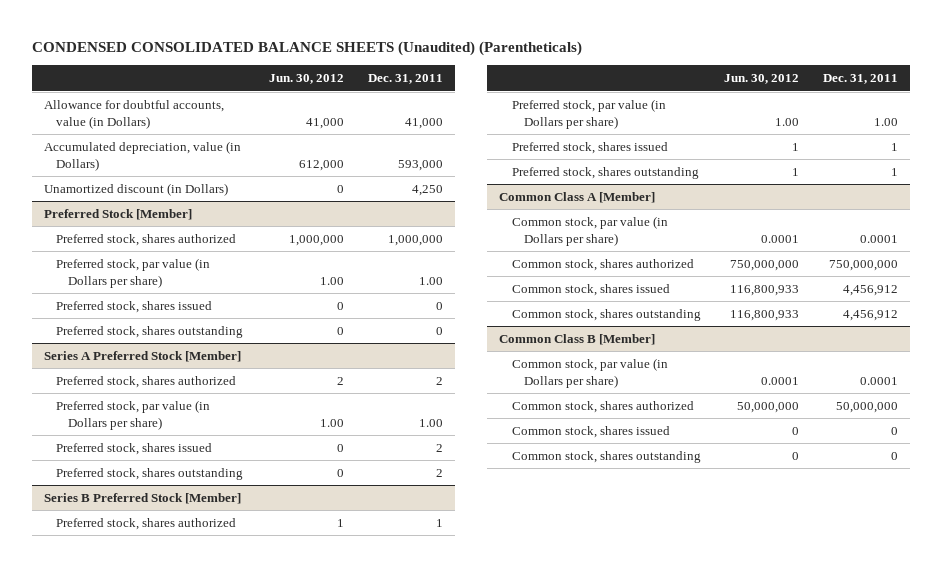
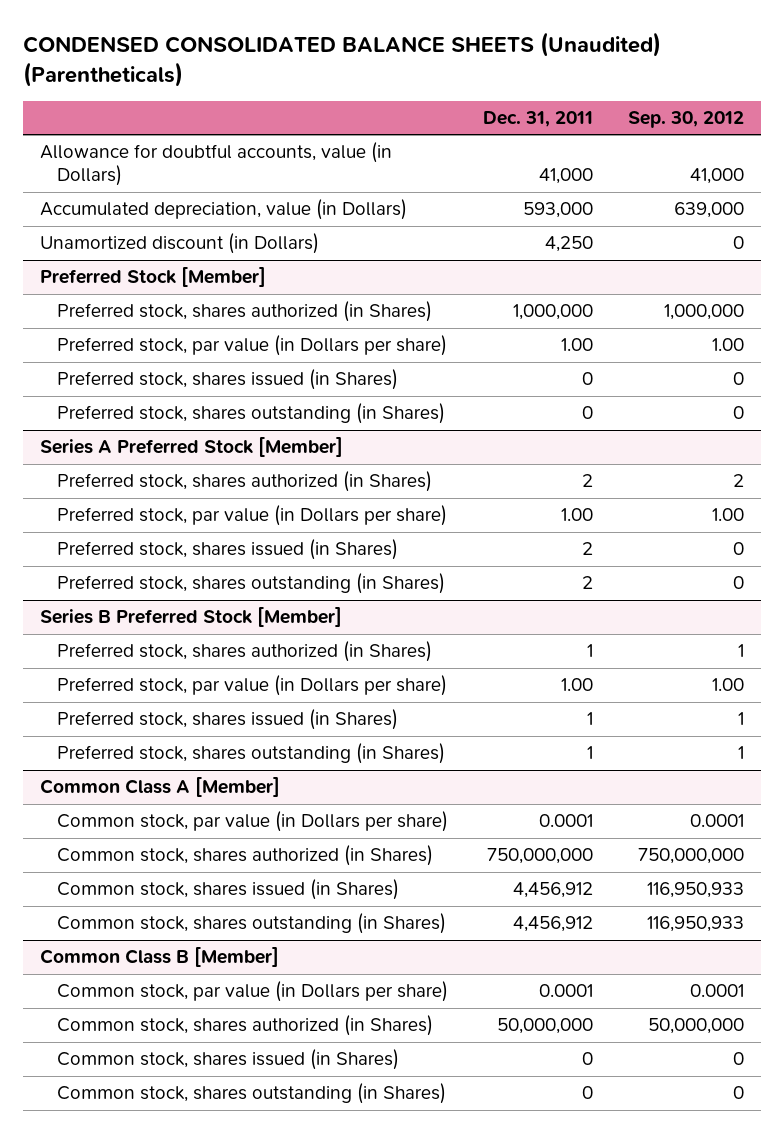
[269,74,345,85] Jun. 30, 2012 -> none
none -> [627,111,744,129] Sep. 30, 2012
[56,233,237,246] Preferred stock, shares authorized -> [57,301,433,323] Preferred stock, shares authorized (in Shares)
[56,300,213,313] Preferred stock, shares issued -> [57,369,399,391] Preferred stock, shares issued (in Shares)
[56,325,244,338] Preferred stock, shares outstanding -> [57,403,446,425] Preferred stock, shares outstanding (in Shares)
[56,375,237,388] Preferred stock, shares authorized -> [57,471,433,493] Preferred stock, shares authorized (in Shares)
[56,442,213,455] Preferred stock, shares issued -> [57,539,399,561] Preferred stock, shares issued (in Shares)
[56,467,244,480] Preferred stock, shares outstanding -> [57,573,446,595] Preferred stock, shares outstanding (in Shares)
[56,517,237,530] Preferred stock, shares authorized -> [57,641,433,663] Preferred stock, shares authorized (in Shares)
[511,141,668,154] Preferred stock, shares issued -> [57,709,399,731] Preferred stock, shares issued (in Shares)
[511,166,699,179] Preferred stock, shares outstanding -> [57,743,446,765] Preferred stock, shares outstanding (in Shares)
[511,258,694,271] Common stock, shares authorized -> [57,845,434,867] Common stock, shares authorized (in Shares)
[511,283,670,296] Common stock, shares issued -> [57,879,400,901] Common stock, shares issued (in Shares)
[511,308,701,321] Common stock, shares outstanding -> [57,913,447,935] Common stock, shares outstanding (in Shares)
[511,400,694,413] Common stock, shares authorized -> [57,1015,434,1037] Common stock, shares authorized (in Shares)
[511,425,670,438] Common stock, shares issued -> [57,1049,400,1071] Common stock, shares issued (in Shares)
[511,450,701,463] Common stock, shares outstanding -> [57,1083,447,1105] Common stock, shares outstanding (in Shares)

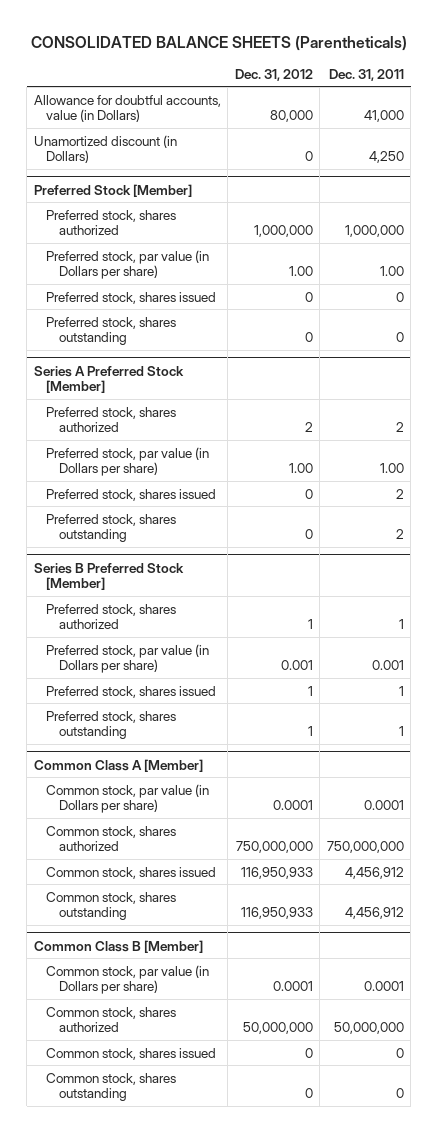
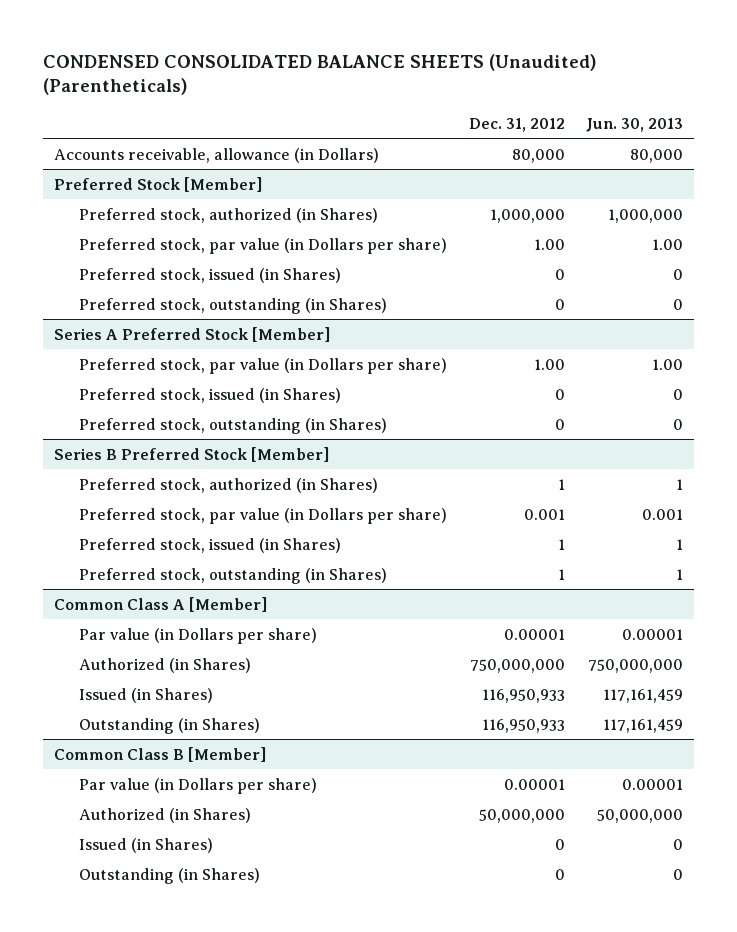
[30,35,407,51] CONSOLIDATED BALANCE SHEETS (Parentheticals) -> [42,53,597,96] CONDENSED CONSOLIDATED BALANCE SHEETS (Unaudited) (Parentheticals)
[328,68,404,81] Dec. 31, 2011 -> none
none -> [586,117,684,132] Jun. 30, 2013
[33,134,177,164] Unamortized discount (in Dollars) -> none
[33,94,221,123] Allowance for doubtful accounts, value (in Dollars) -> [53,147,379,163] Accounts receivable, allowance (in Dollars)
[46,209,177,236] Preferred stock, shares authorized -> [79,207,379,223] Preferred stock, authorized (in Shares)
[46,291,217,304] Preferred stock, shares issued -> [79,267,342,283] Preferred stock, issued (in Shares)
[46,316,177,346] Preferred stock, shares outstanding -> [79,297,388,314] Preferred stock, outstanding (in Shares)
[46,406,177,433] Preferred stock, shares authorized -> none
[46,488,217,501] Preferred stock, shares issued -> [79,387,342,403] Preferred stock, issued (in Shares)
[46,513,177,543] Preferred stock, shares outstanding -> [79,417,388,434] Preferred stock, outstanding (in Shares)
[46,603,177,630] Preferred stock, shares authorized -> [79,477,379,493] Preferred stock, authorized (in Shares)
[46,685,217,698] Preferred stock, shares issued -> [79,537,342,553] Preferred stock, issued (in Shares)
[46,710,177,740] Preferred stock, shares outstanding -> [79,567,388,584] Preferred stock, outstanding (in Shares)
[46,783,210,814] Common stock, par value (in Dollars per share) -> [79,627,318,644] Par value (in Dollars per share)
[272,800,313,811] 0.0001 -> [503,628,565,640] 0.00001
[46,825,177,852] Common stock, shares authorized -> [79,657,252,673] Authorized (in Shares)
[46,866,217,879] Common stock, shares issued -> [79,687,214,703] Issued (in Shares)
[46,891,177,921] Common stock, shares outstanding -> [79,717,261,734] Outstanding (in Shares)
[46,964,210,995] Common stock, par value (in Dollars per share) -> [79,777,318,794] Par value (in Dollars per share)
[272,981,313,992] 0.0001 -> [503,778,565,790] 0.00001
[46,1006,177,1033] Common stock, shares authorized -> [79,807,252,823] Authorized (in Shares)
[46,1047,217,1060] Common stock, shares issued -> [79,837,214,853] Issued (in Shares)
[46,1072,177,1102] Common stock, shares outstanding -> [79,867,261,884] Outstanding (in Shares)

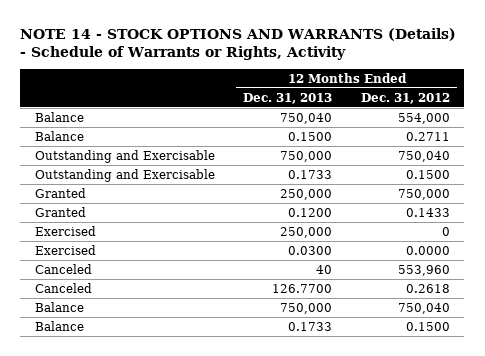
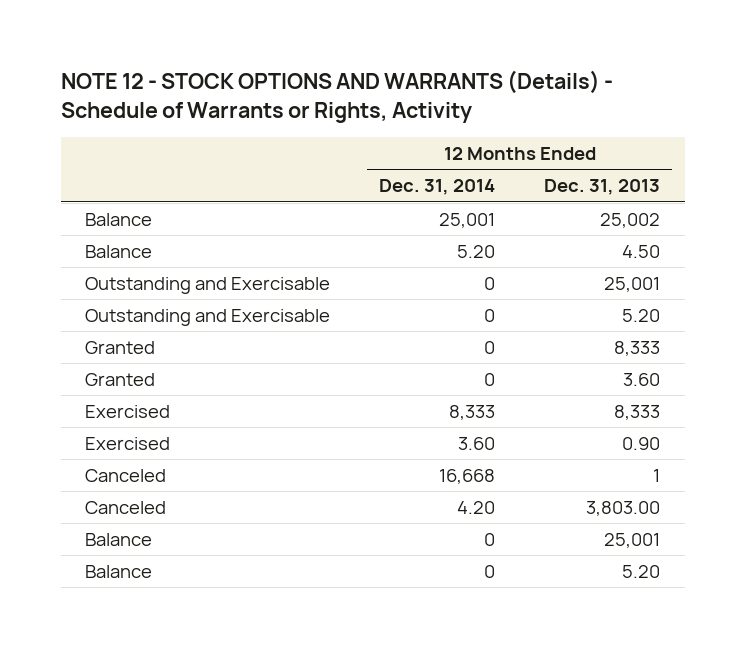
[20,27,457,61] NOTE 14 - STOCK OPTIONS AND WARRANTS (Details) - Schedule of Warrants or Rights, Activity -> [60,70,613,124] NOTE 12 - STOCK OPTIONS AND WARRANTS (Details) - Schedule of Warrants or Rights, Activity
[361,92,451,104] Dec. 31, 2012 -> none
none -> [379,179,496,196] Dec. 31, 2014
[280,112,333,124] 750,040 -> [600,213,661,229] 25,002
[288,131,333,141] 0.1500 -> [622,245,661,259] 4.50
[280,150,333,162] 750,000 -> [604,277,661,293] 25,001
[288,169,333,179] 0.1733 -> [622,309,661,323] 5.20
[280,188,333,200] 250,000 -> [614,341,661,357] 8,333
[288,207,333,217] 0.1200 -> [623,373,661,387] 3.60
[280,226,333,238] 250,000 -> [614,405,661,421] 8,333
[288,245,333,255] 0.0300 -> [622,437,661,451] 0.90
[316,264,333,274] 40 -> [653,469,661,483] 1
[272,283,333,293] 126.7700 -> [586,501,661,517] 3,803.00
[280,302,333,314] 750,000 -> [604,533,661,549] 25,001
[288,321,333,331] 0.1733 -> [622,565,661,579] 5.20

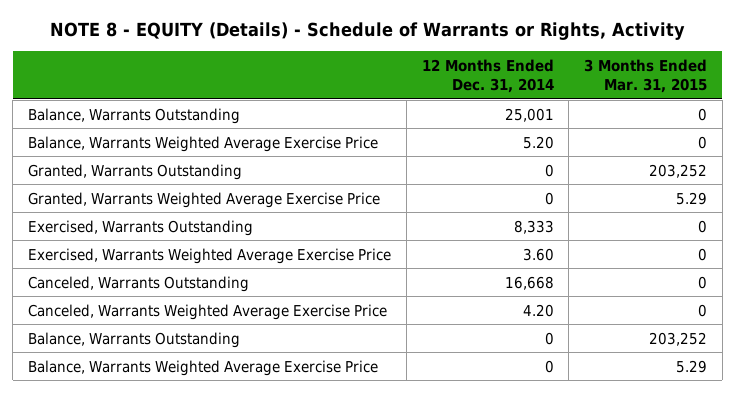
[60,70,613,124] NOTE 12 - STOCK OPTIONS AND WARRANTS (Details) - Schedule of Warrants or Rights, Activity -> [49,22,685,41] NOTE 8 - EQUITY (Details) - Schedule of Warrants or Rights, Activity
[544,179,661,196] Dec. 31, 2013 -> none
none -> [583,58,707,93] 3 Months Ended Mar. 31, 2015
[85,277,331,295] Outstanding and Exercisable -> none
[85,309,331,327] Outstanding and Exercisable -> none
[85,213,153,227] Balance -> [28,107,241,124] Balance, Warrants Outstanding
[85,245,153,259] Balance -> [28,135,379,152] Balance, Warrants Weighted Average Exercise Price
[85,341,156,355] Granted -> [28,163,243,180] Granted, Warrants Outstanding
[85,373,156,387] Granted -> [28,191,381,208] Granted, Warrants Weighted Average Exercise Price
[85,405,171,419] Exercised -> [28,219,254,236] Exercised, Warrants Outstanding
[85,437,171,451] Exercised -> [28,247,392,264] Exercised, Warrants Weighted Average Exercise Price
[85,469,167,483] Canceled -> [28,275,250,292] Canceled, Warrants Outstanding
[85,501,167,515] Canceled -> [28,303,388,320] Canceled, Warrants Weighted Average Exercise Price
[85,533,153,547] Balance -> [28,331,241,348] Balance, Warrants Outstanding
[85,565,153,579] Balance -> [28,359,379,376] Balance, Warrants Weighted Average Exercise Price

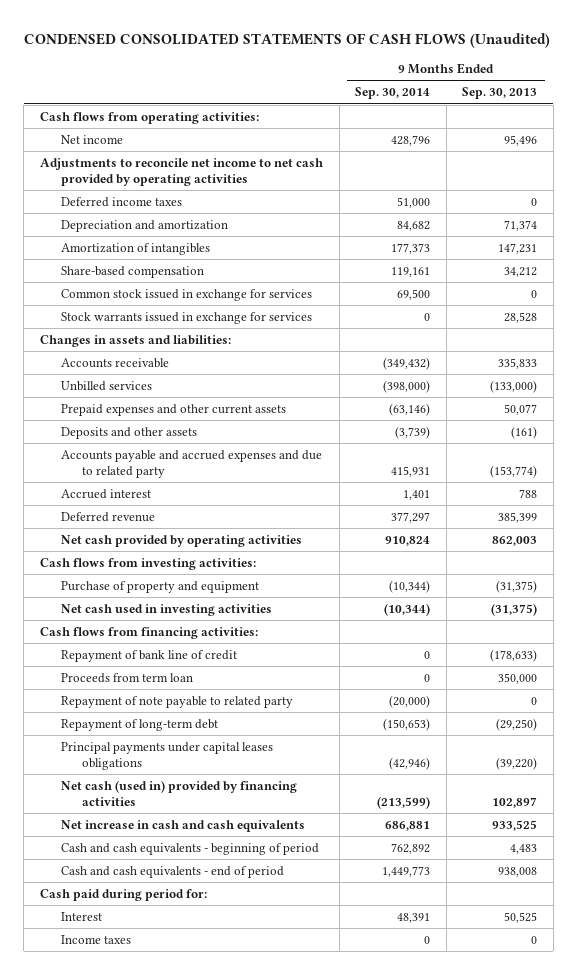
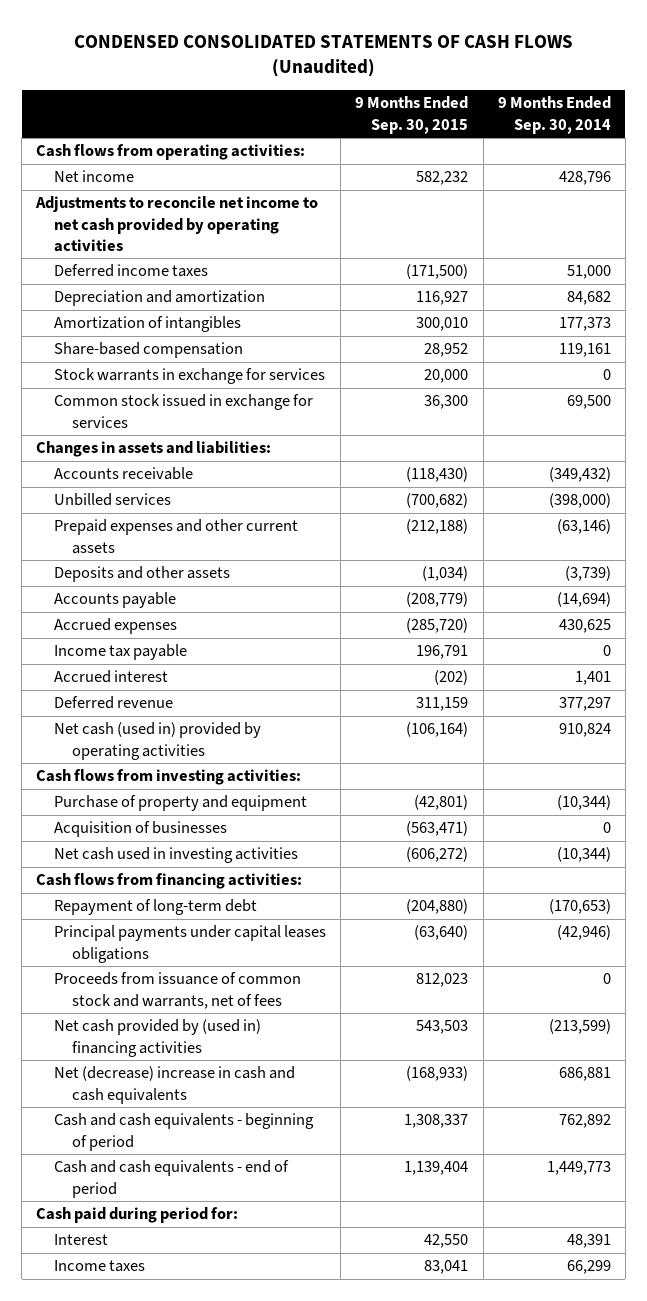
[462,87,538,100] Sep. 30, 2013 -> none
none -> [355,96,469,134] 9 Months Ended Sep. 30, 2015
none -> [54,368,326,385] Stock warrants in exchange for services
[61,311,313,324] Stock warrants issued in exchange for services -> none
[61,449,323,478] Accounts payable and accrued expenses and due to related party -> none
none -> [54,592,177,609] Accounts payable
none -> [54,618,178,635] Accrued expenses
none -> [54,644,188,661] Income tax payable
[61,534,303,547] Net cash provided by operating activities -> [54,722,262,760] Net cash (used in) provided by operating activities
none -> [54,821,228,838] Acquisition of businesses
[61,649,238,662] Repayment of bank line of credit -> none
[61,672,194,683] Proceeds from term loan -> none
[61,695,294,708] Repayment of note payable to related party -> none
[383,717,431,731] (150,653) -> [548,899,611,915] (170,653)
none -> [54,972,302,1009] Proceeds from issuance of common stock and warrants, net of fees
[61,779,298,806] Net cash (used in) provided by financing activities -> [54,1019,262,1057] Net cash provided by (used in) financing activities
[61,819,306,832] Net increase in cash and cash equivalents -> [54,1066,296,1104] Net (decrease) increase in cash and cash equivalents
[424,935,431,944] 0 -> [566,1260,611,1275] 66,299

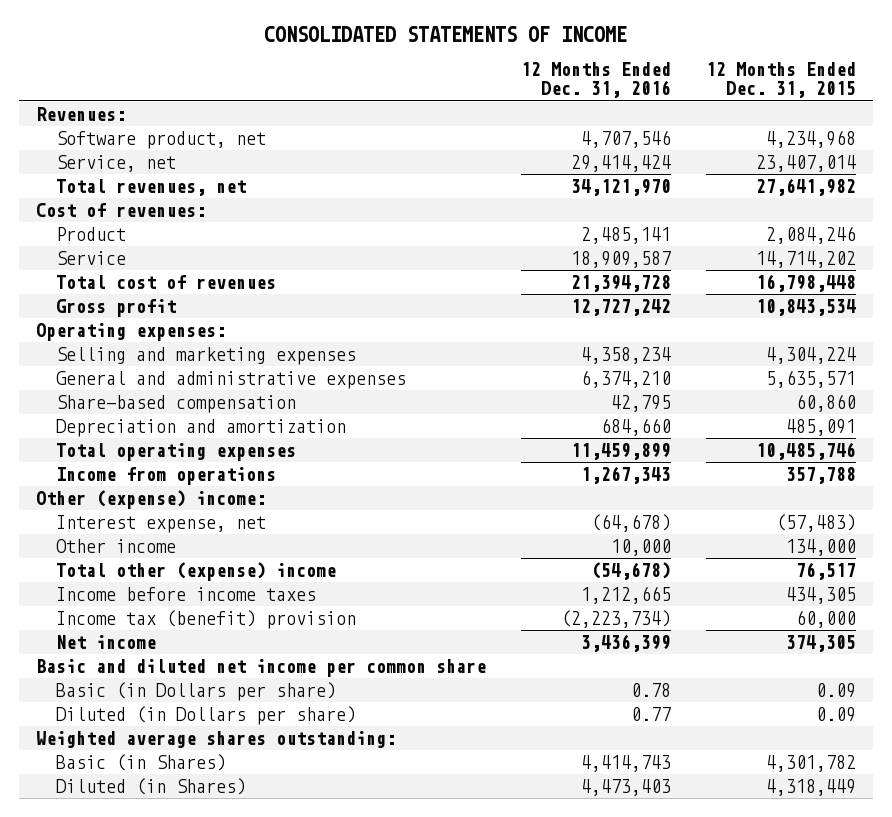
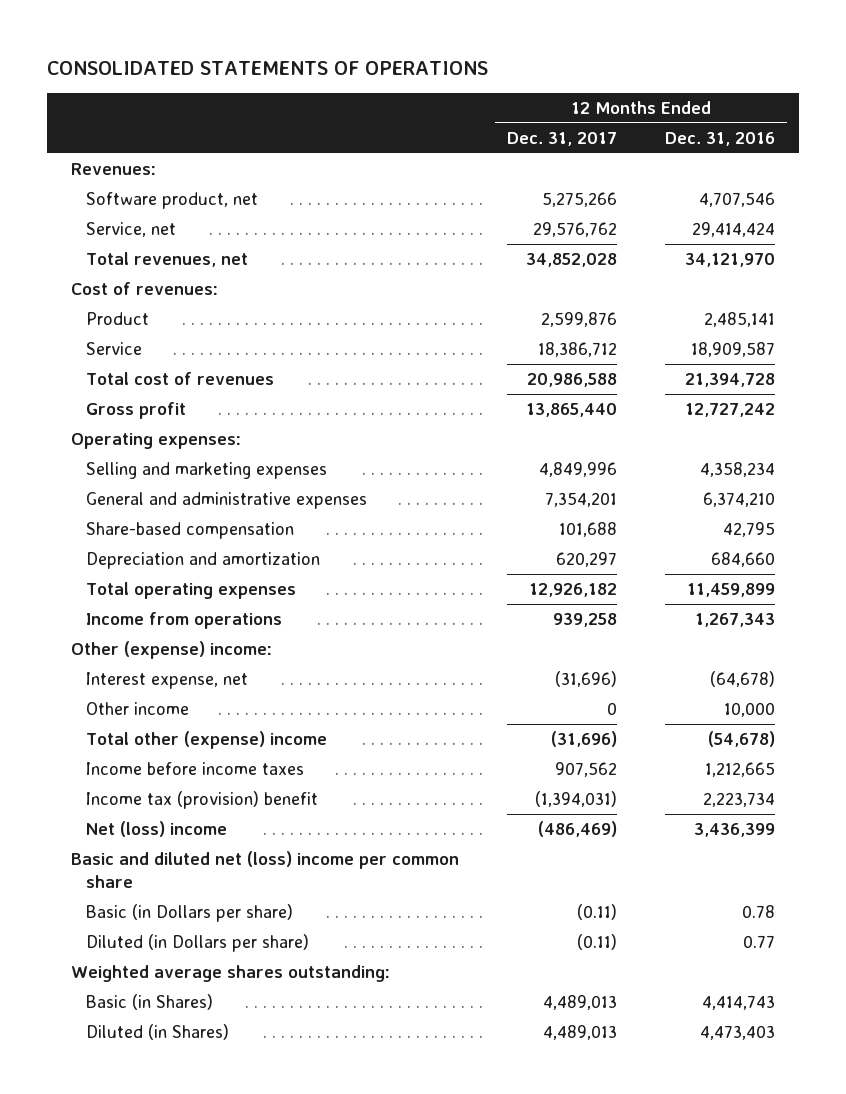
[263,26,627,43] CONSOLIDATED STATEMENTS OF INCOME -> [47,60,489,75] CONSOLIDATED STATEMENTS OF OPERATIONS
[705,62,856,99] 12 Months Ended Dec. 31, 2015 -> none
none -> [507,132,618,147] Dec. 31, 2017
[56,610,357,630] Income tax (benefit) provision -> [86,791,319,810] Income tax (provision) benefit
[560,610,671,629] (2,223,734) -> [703,792,776,808] 2,223,734
[56,635,157,650] Net income -> [86,821,228,838] Net (loss) income
[36,659,487,678] Basic and diluted net income per common share -> [71,851,460,888] Basic and diluted net (loss) income per common share

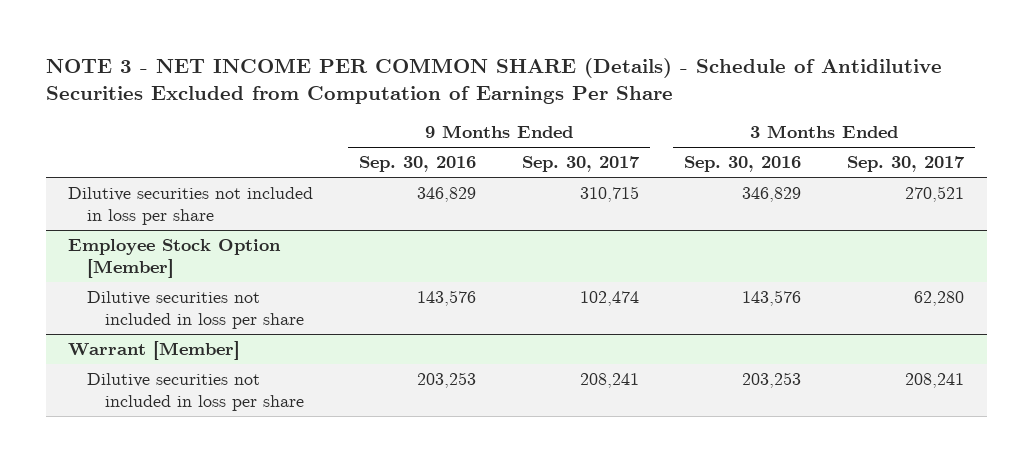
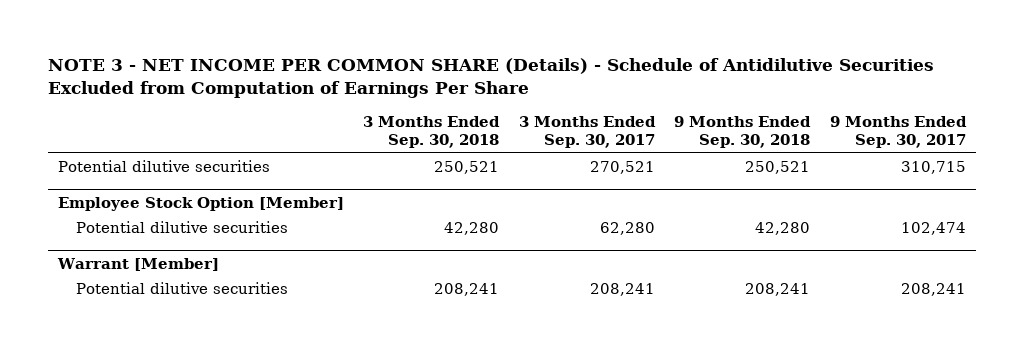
[359,156,477,173] Sep. 30, 2016 -> none
[684,156,802,173] Sep. 30, 2016 -> none
none -> [363,115,501,149] 3 Months Ended Sep. 30, 2018
none -> [674,115,812,149] 9 Months Ended Sep. 30, 2018
[68,187,314,226] Dilutive securities not included in loss per share -> [57,160,270,173] Potential dilutive securities
[86,291,305,330] Dilutive securities not included in loss per share -> [75,221,288,234] Potential dilutive securities
[86,373,305,412] Dilutive securities not included in loss per share -> [75,282,288,295] Potential dilutive securities

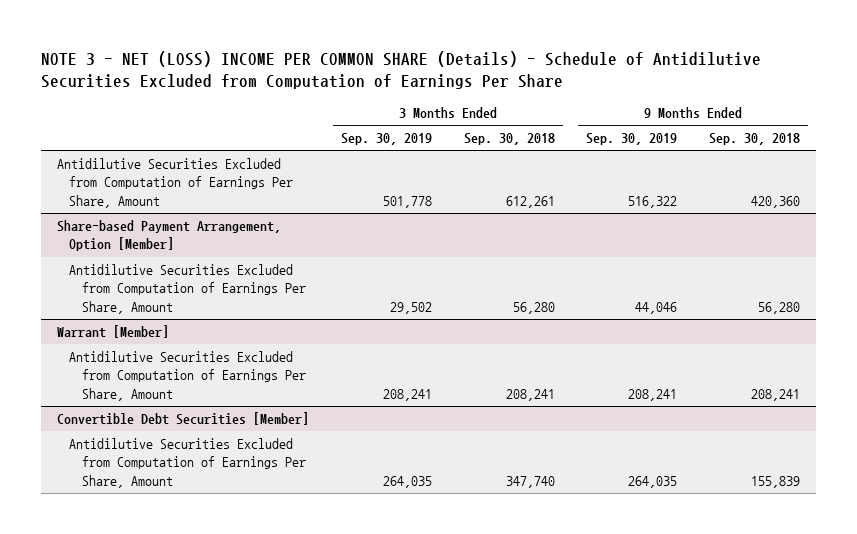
[48,57,935,98] NOTE 3 - NET INCOME PER COMMON SHARE (Details) - Schedule of Antidilutive Securities Excluded from Computation of Earnings Per Share -> [41,50,762,89] NOTE 3 - NET (LOSS) INCOME PER COMMON SHARE (Details) - Schedule of Antidilutive Securities Excluded from Computation of Earnings Per Share
[518,115,656,149] 3 Months Ended Sep. 30, 2017 -> none
[829,115,967,149] 9 Months Ended Sep. 30, 2017 -> none
none -> [341,133,433,146] Sep. 30, 2019
none -> [586,133,678,146] Sep. 30, 2019
[57,160,270,173] Potential dilutive securities -> none
[75,221,288,234] Potential dilutive securities -> none
none -> [57,158,294,208] Antidilutive Securities Excluded from Computation of Earnings Per Share, Amount
[57,196,344,211] Employee Stock Option [Member] -> [57,220,282,252] Share-based Payment Arrangement, Option [Member]
none -> [69,264,306,314] Antidilutive Securities Excluded from Computation of Earnings Per Share, Amount
[75,282,288,295] Potential dilutive securities -> [69,351,306,401] Antidilutive Securities Excluded from Computation of Earnings Per Share, Amount
none -> [57,412,310,426] Convertible Debt Securities [Member]
none -> [69,438,306,488] Antidilutive Securities Excluded from Computation of Earnings Per Share, Amount

